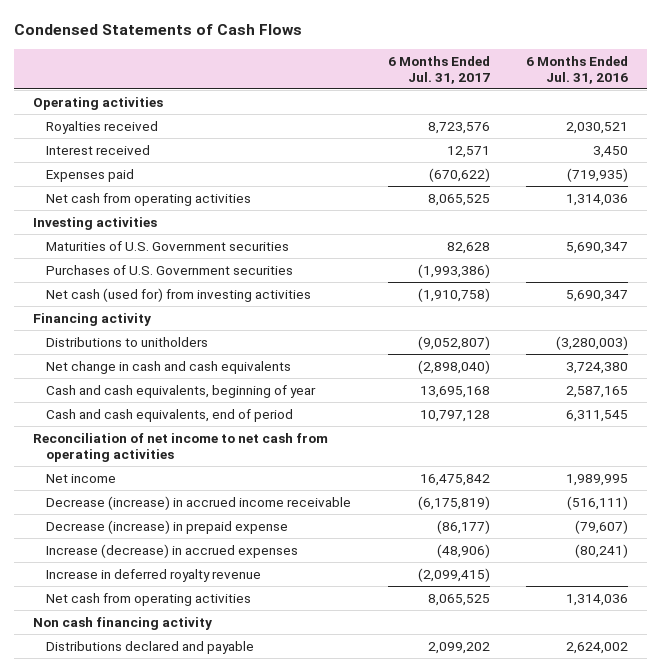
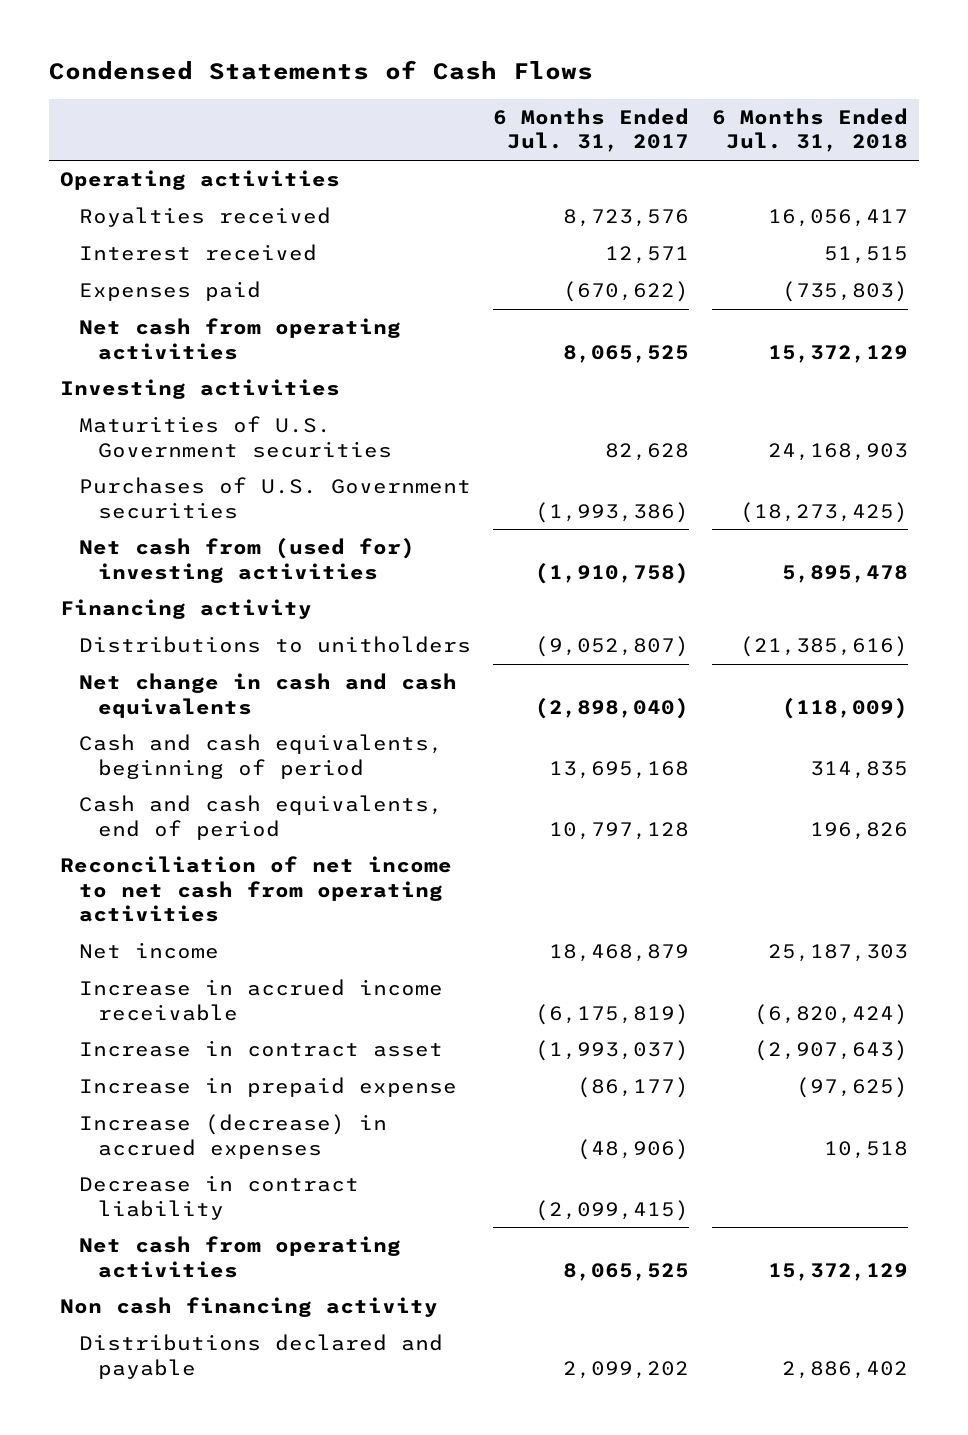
[526,55,629,84] 6 Months Ended Jul. 31, 2016 -> none
none -> [711,108,908,153] 6 Months Ended Jul. 31, 2018
[45,287,311,302] Net cash (used for) from investing activities -> [79,538,416,583] Net cash from (used for) investing activities
[45,384,316,398] Cash and cash equivalents, beginning of year -> [79,734,444,779] Cash and cash equivalents, beginning of period
[419,473,490,486] 16,475,842 -> [549,944,690,963] 18,468,879
[45,495,351,510] Decrease (increase) in accrued income receivable -> [79,979,444,1021] Increase in accrued income receivable
none -> [79,1040,444,1058] Increase in contract asset
[45,519,288,534] Decrease (increase) in prepaid expense -> [79,1077,458,1098] Increase in prepaid expense
[45,568,261,582] Increase in deferred royalty revenue -> [79,1175,360,1220] Decrease in contract liability

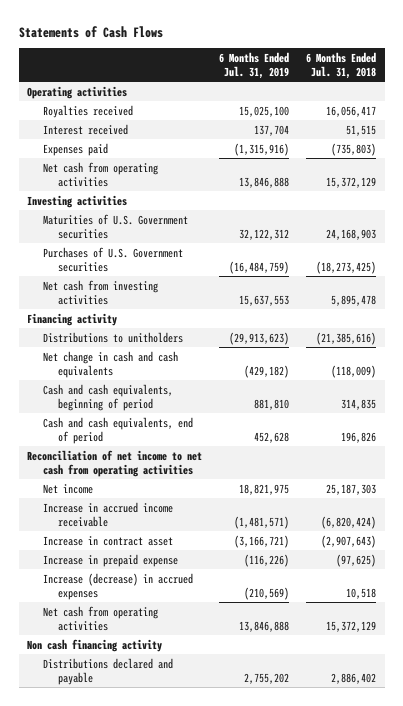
[48,60,593,81] Condensed Statements of Cash Flows -> [18,25,163,38] Statements of Cash Flows
[493,108,690,153] 6 Months Ended Jul. 31, 2017 -> none
none -> [219,51,290,79] 6 Months Ended Jul. 31, 2019
[79,538,416,583] Net cash from (used for) investing activities -> [42,279,158,305] Net cash from investing activities
[79,1175,360,1220] Decrease in contract liability -> none

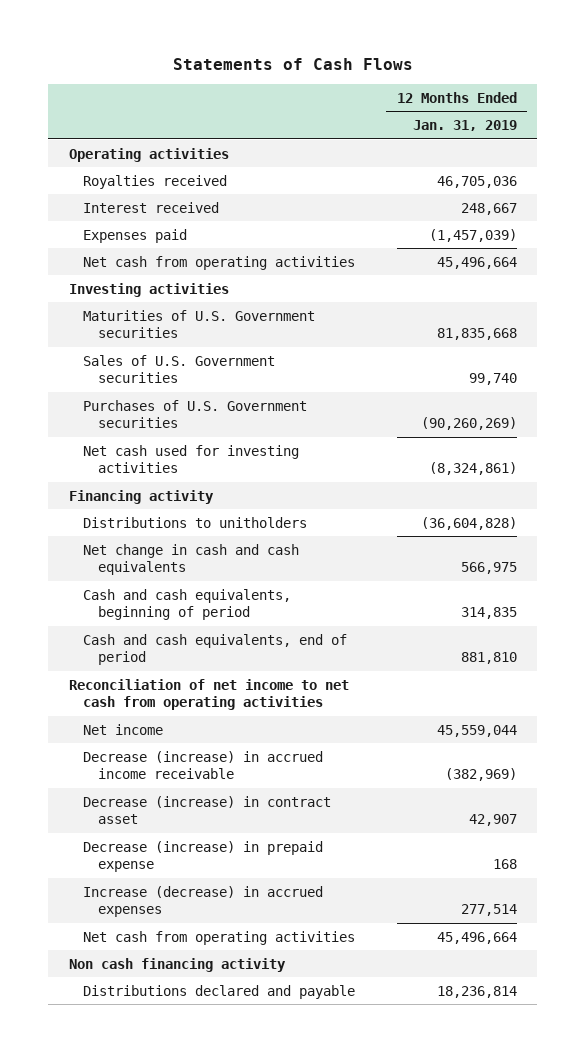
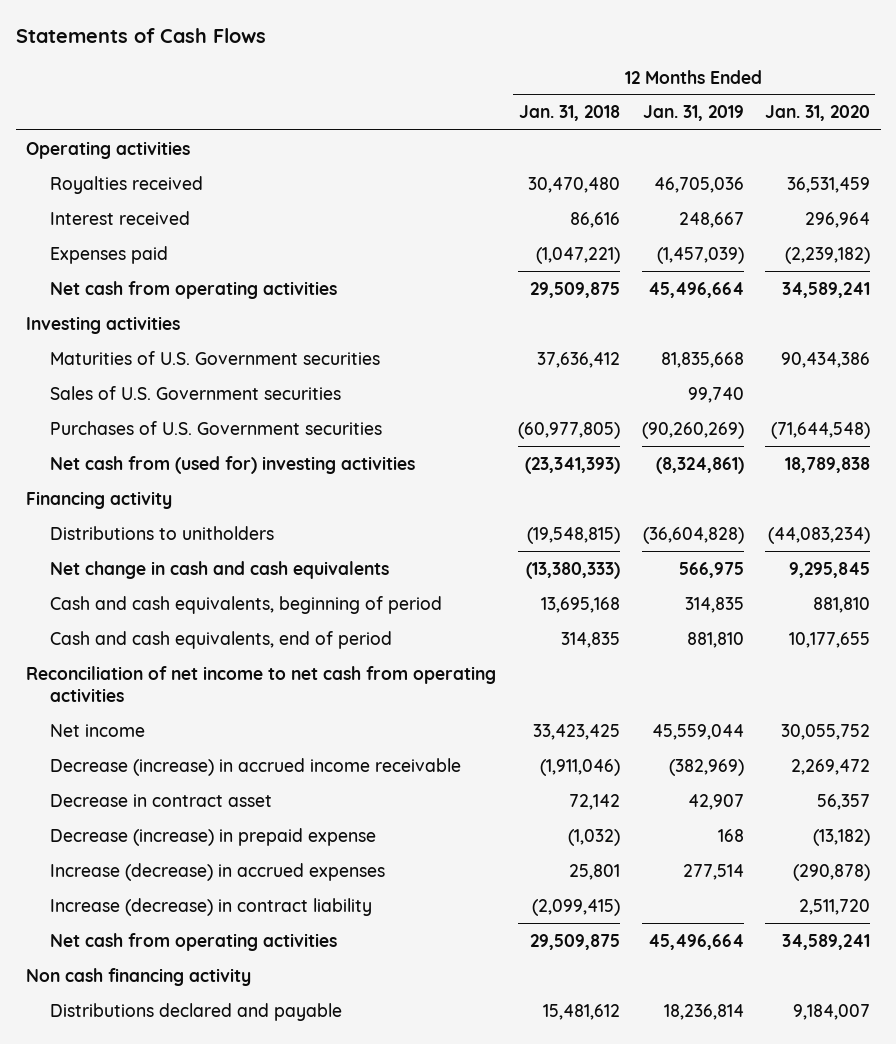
none -> [518,105,620,122] Jan. 31, 2018
none -> [765,105,871,122] Jan. 31, 2020
[83,444,300,473] Net cash used for investing activities -> [49,455,415,474] Net cash from (used for) investing activities
[83,795,332,824] Decrease (increase) in contract asset -> [49,793,272,807] Decrease in contract asset
none -> [49,897,372,916] Increase (decrease) in contract liability

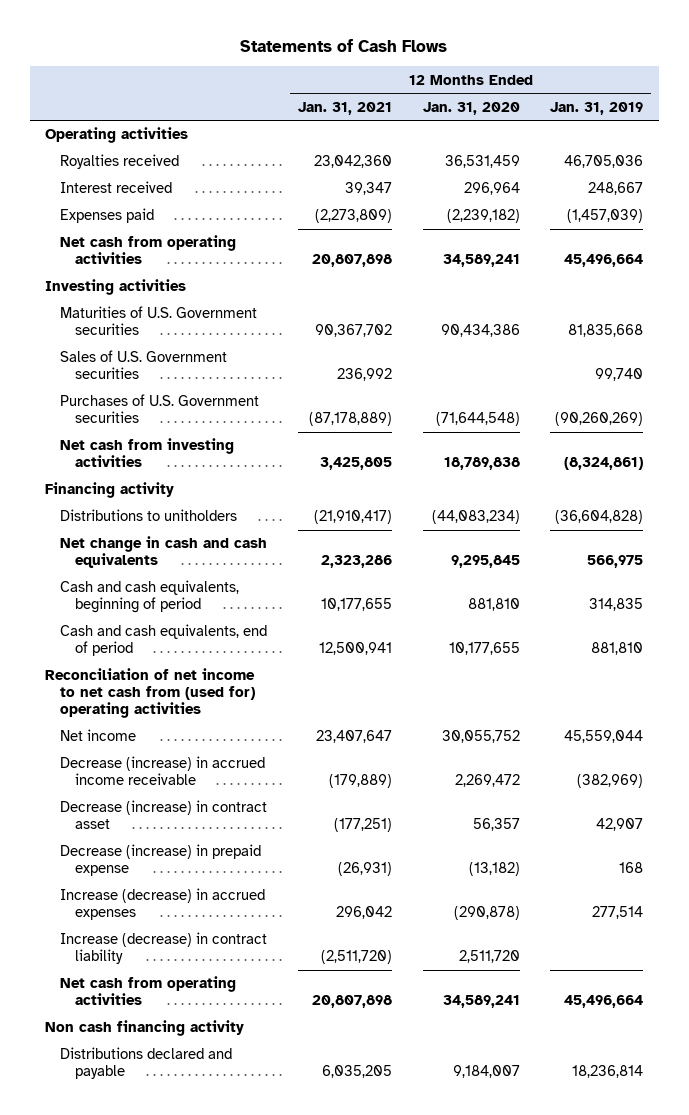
[518,105,620,122] Jan. 31, 2018 -> none
none -> [297,101,392,115] Jan. 31, 2021
[49,455,415,474] Net cash from (used for) investing activities -> [59,438,234,468] Net cash from investing activities
[26,665,497,703] Reconciliation of net income to net cash from operating activities -> [45,668,256,719] Reconciliation of net income to net cash from (used for) operating activities
[49,793,272,807] Decrease in contract asset -> [59,800,267,830] Decrease (increase) in contract asset

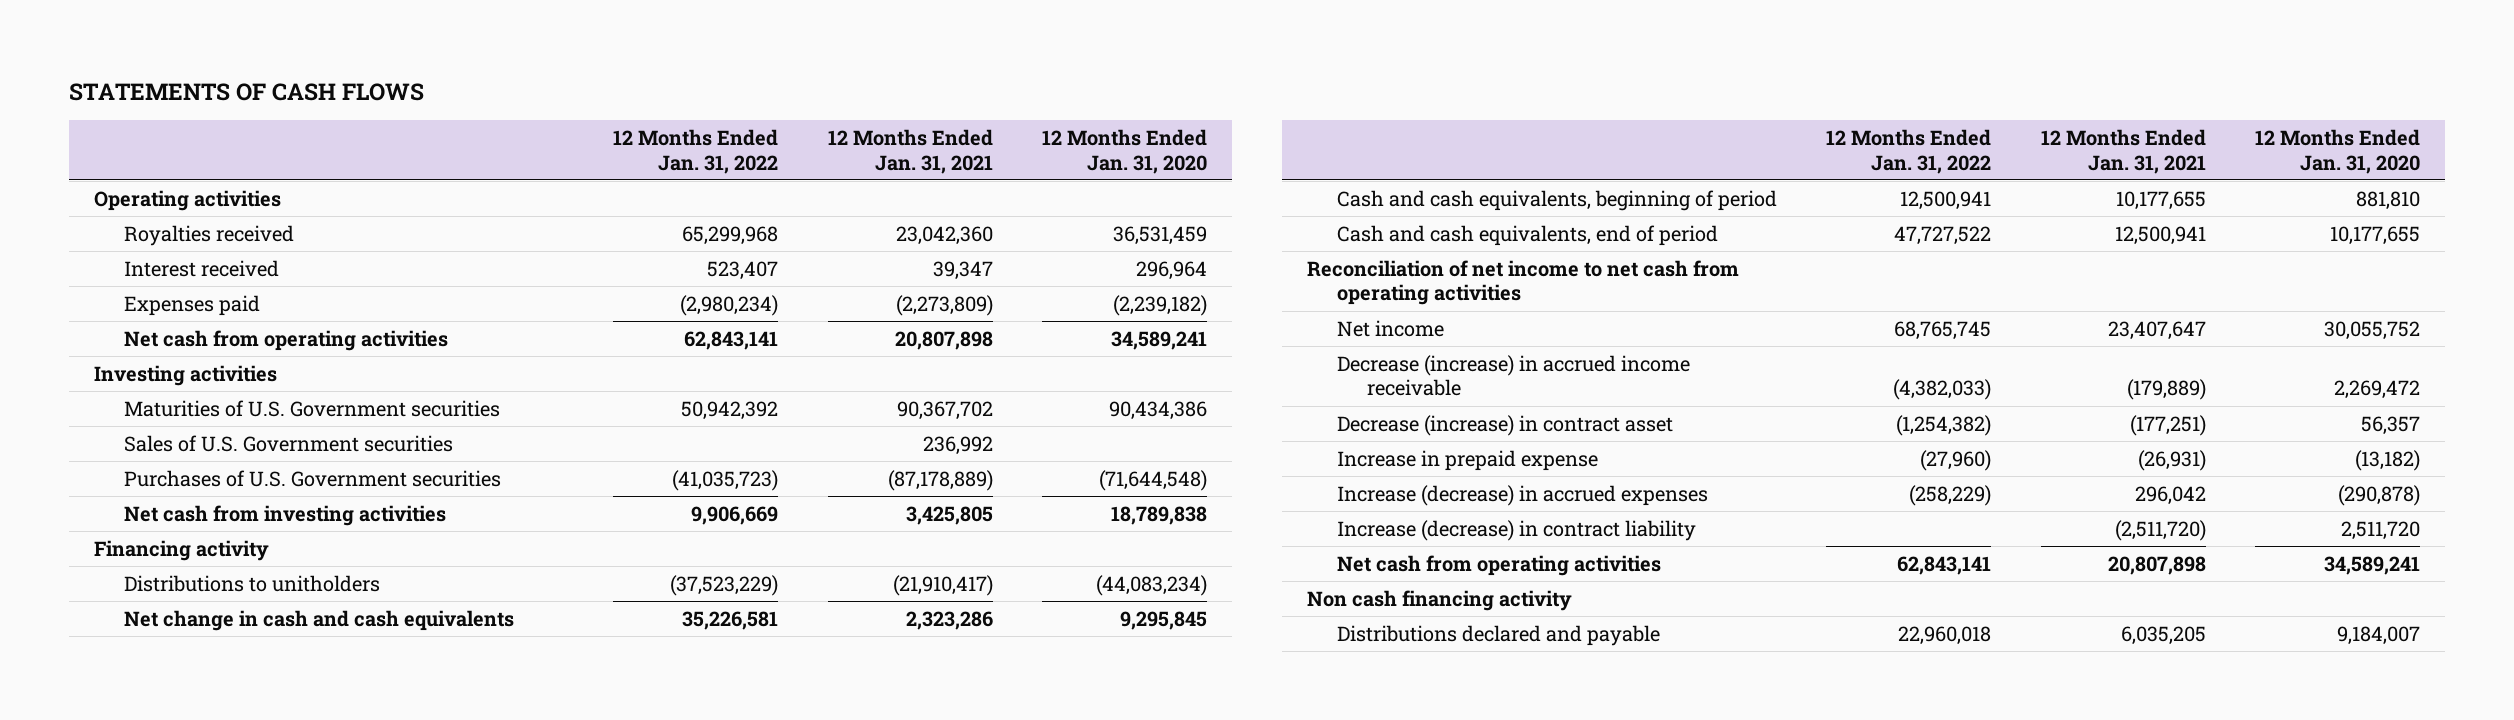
[240,39,448,53] Statements of Cash Flows -> [69,83,425,102] STATEMENTS OF CASH FLOWS
[550,101,644,115] Jan. 31, 2019 -> none
none -> [613,128,779,174] 12 Months Ended Jan. 31, 2022
[45,668,256,719] Reconciliation of net income to net cash from (used for) operating activities -> [1306,259,1739,306] Reconciliation of net income to net cash from operating activities
[59,844,261,877] Decrease (increase) in prepaid expense -> [1336,449,1598,471] Increase in prepaid expense

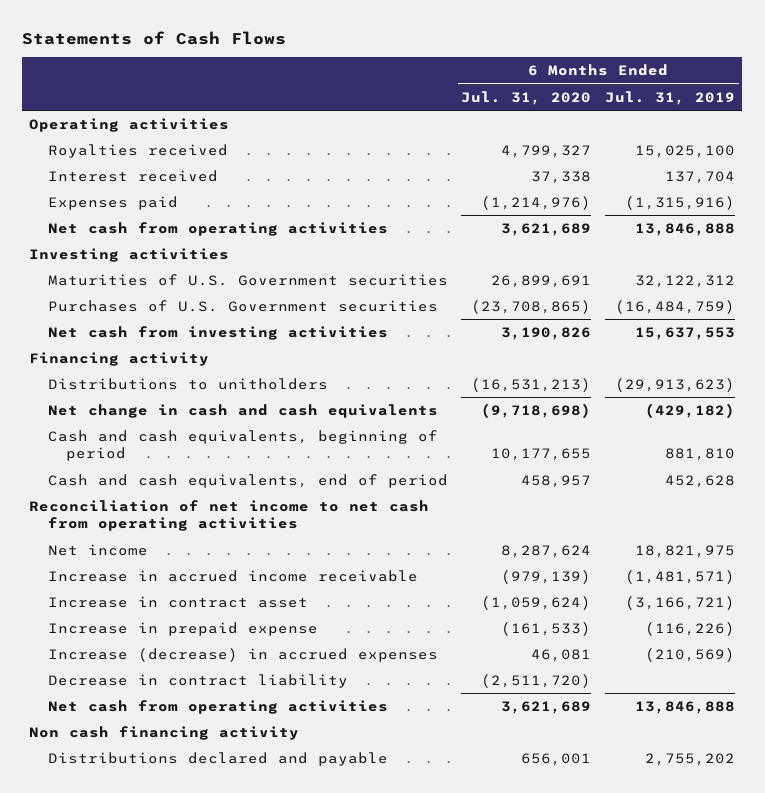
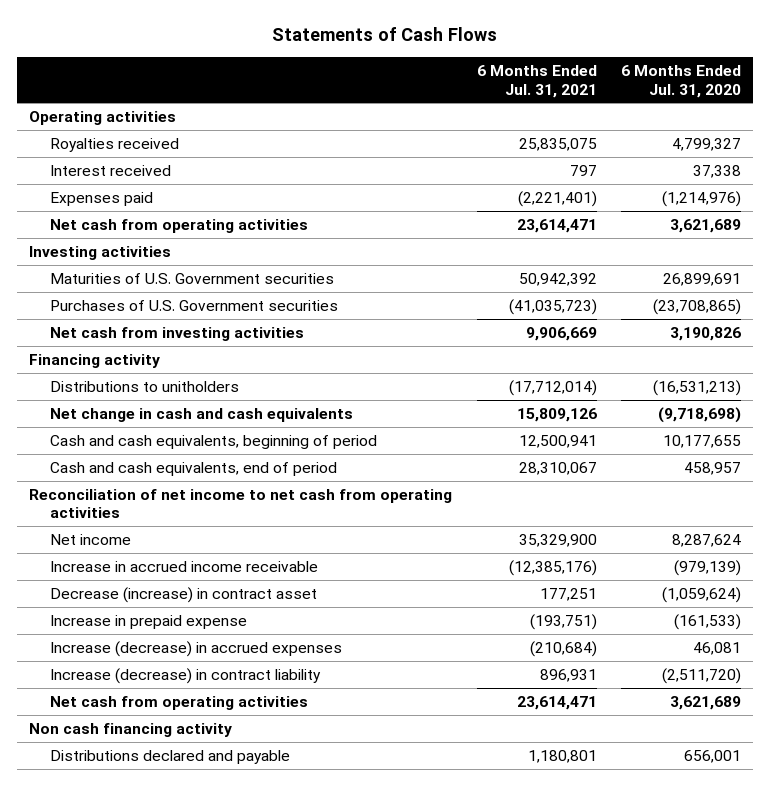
[605,90,736,105] Jul. 31, 2019 -> none
none -> [476,65,597,98] 6 Months Ended Jul. 31, 2021
[47,595,308,608] Increase in contract asset -> [49,586,317,603] Decrease (increase) in contract asset
[47,673,348,688] Decrease in contract liability -> [49,667,321,684] Increase (decrease) in contract liability

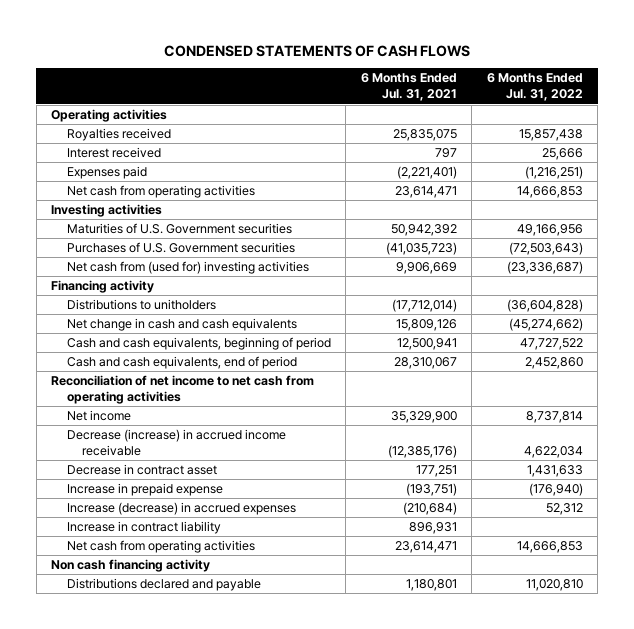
[272,27,498,42] Statements of Cash Flows -> [163,44,470,57] CONDENSED STATEMENTS OF CASH FLOWS
[620,65,741,98] 6 Months Ended Jul. 31, 2020 -> none
none -> [486,73,583,102] 6 Months Ended Jul. 31, 2022
[49,326,304,341] Net cash from investing activities -> [66,261,309,275] Net cash from (used for) investing activities
[49,560,318,572] Increase in accrued income receivable -> [66,429,286,457] Decrease (increase) in accrued income receivable
[49,586,317,603] Decrease (increase) in contract asset -> [66,464,217,476] Decrease in contract asset
[49,667,321,684] Increase (decrease) in contract liability -> [66,521,221,535] Increase in contract liability

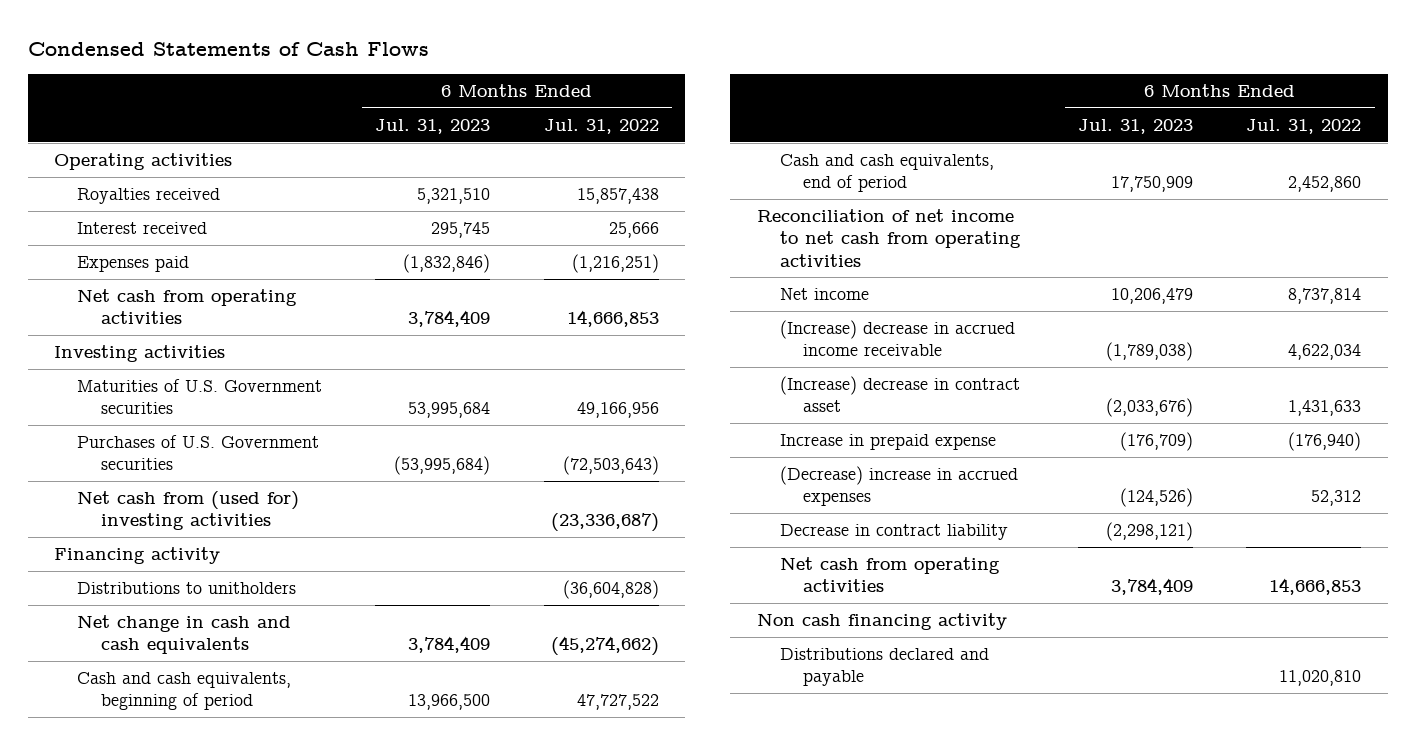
[163,44,470,57] CONDENSED STATEMENTS OF CASH FLOWS -> [27,41,429,56] Condensed Statements of Cash Flows
[360,73,457,102] 6 Months Ended Jul. 31, 2021 -> none
none -> [375,118,491,134] Jul. 31, 2023
[66,429,286,457] Decrease (increase) in accrued income receivable -> [780,320,1016,357] (Increase) decrease in accrued income receivable
[66,464,217,476] Decrease in contract asset -> [780,376,1021,413] (Increase) decrease in contract asset
[66,502,296,516] Increase (decrease) in accrued expenses -> [780,466,1019,507] (Decrease) increase in accrued expenses
[66,521,221,535] Increase in contract liability -> [780,524,1009,541] Decrease in contract liability

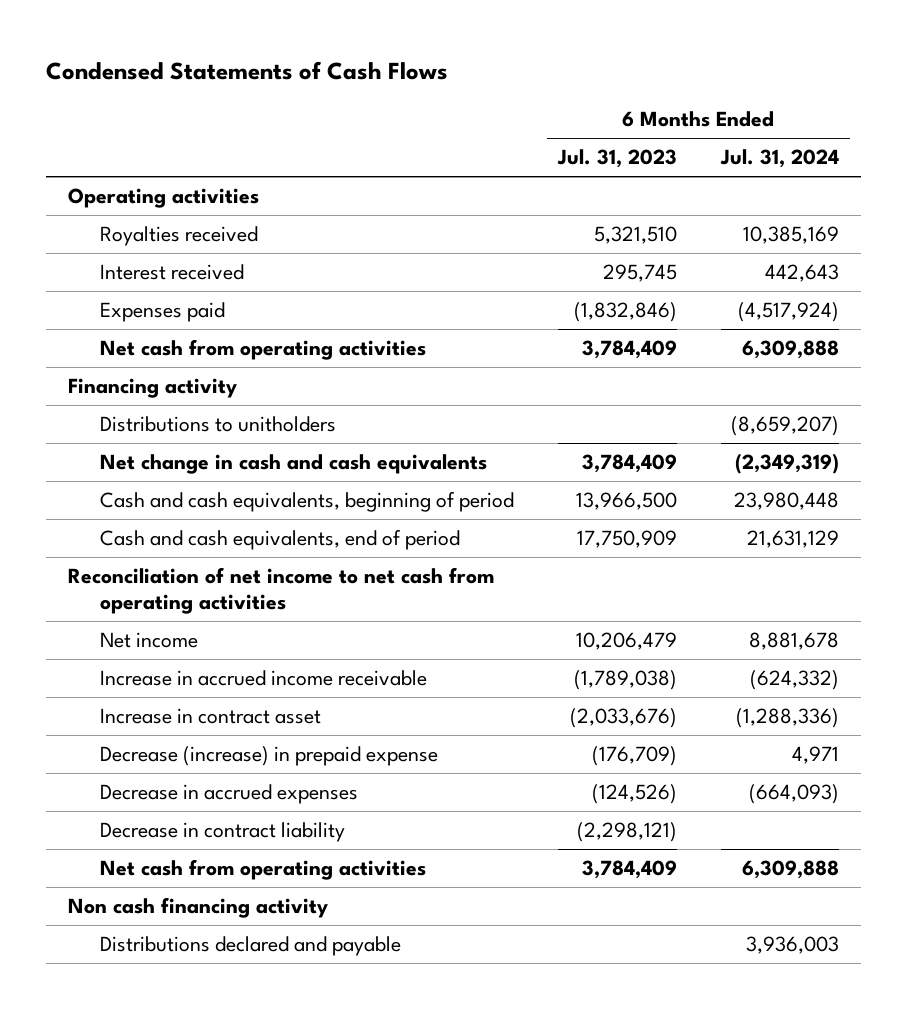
[543,118,659,134] Jul. 31, 2022 -> none
none -> [719,149,839,169] Jul. 31, 2024
[54,345,226,363] Investing activities -> none
[77,379,323,415] Maturities of U.S. Government securities -> none
[77,435,320,471] Purchases of U.S. Government securities -> none
[77,491,300,531] Net cash from (used for) investing activities -> none
[780,320,1016,357] (Increase) decrease in accrued income receivable -> [99,669,427,686] Increase in accrued income receivable
[780,376,1021,413] (Increase) decrease in contract asset -> [99,707,321,724] Increase in contract asset
[780,434,997,451] Increase in prepaid expense -> [99,745,438,766] Decrease (increase) in prepaid expense
[780,466,1019,507] (Decrease) increase in accrued expenses -> [99,783,358,804] Decrease in accrued expenses

